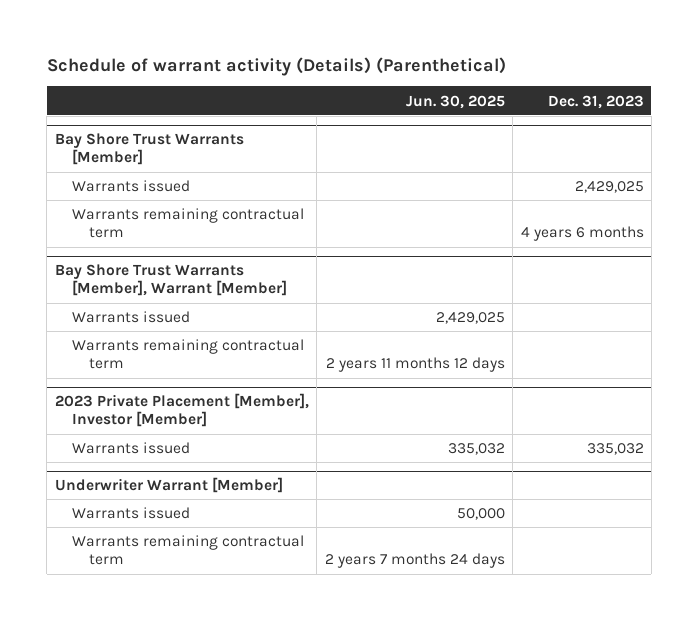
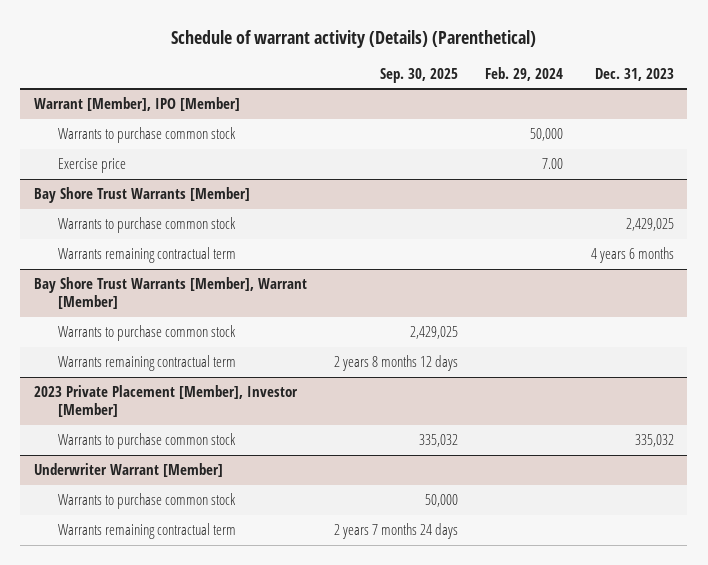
[405,94,505,109] Jun. 30, 2025 -> none
none -> [380,67,459,83] Sep. 30, 2025
none -> [485,66,564,81] Feb. 29, 2024
none -> [33,97,240,112] Warrant [Member], IPO [Member]
none -> [57,127,236,144] Warrants to purchase common stock
none -> [57,158,126,174] Exercise price
[71,180,190,193] Warrants issued -> [57,217,236,234] Warrants to purchase common stock
[71,311,190,324] Warrants issued -> [57,325,236,342] Warrants to purchase common stock
[71,442,190,455] Warrants issued -> [57,433,236,450] Warrants to purchase common stock
[71,507,190,520] Warrants issued -> [57,493,236,510] Warrants to purchase common stock

